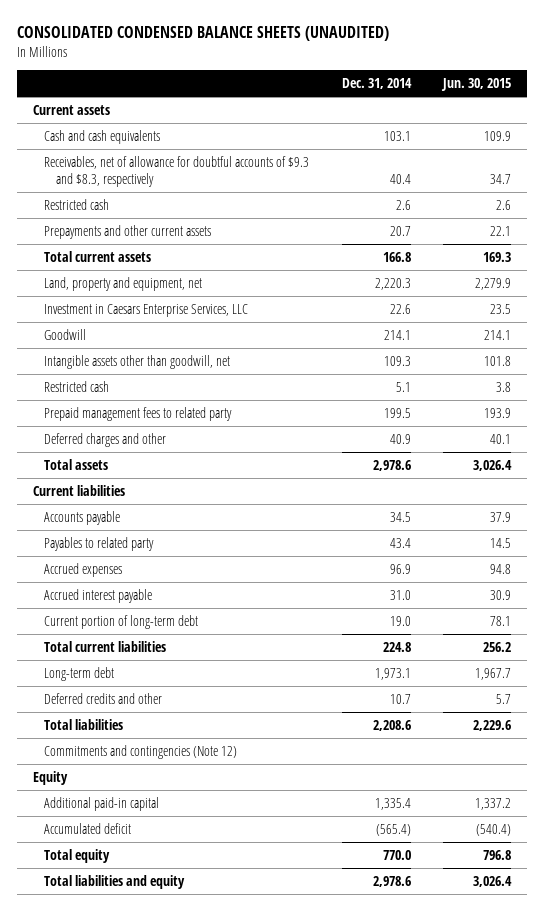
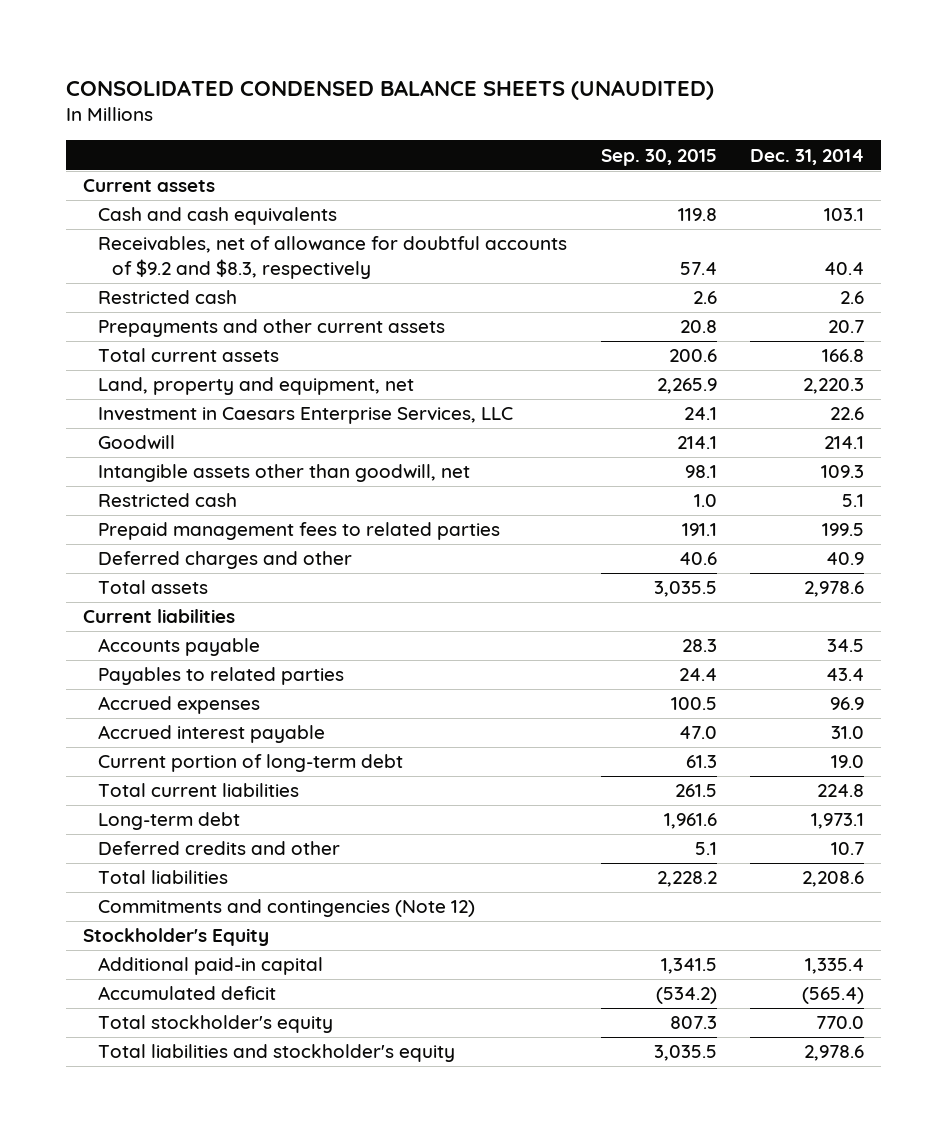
[441,78,512,92] Jun. 30, 2015 -> none
none -> [600,148,717,166] Sep. 30, 2015
[44,155,310,188] Receivables, net of allowance for doubtful accounts of $9.3 and $8.3, respectively -> [97,236,567,279] Receivables, net of allowance for doubtful accounts of $9.2 and $8.3, respectively
[44,406,233,421] Prepaid management fees to related party -> [97,522,500,541] Prepaid management fees to related parties
[44,536,155,551] Payables to related party -> [97,667,344,686] Payables to related parties
[32,770,68,785] Equity -> [83,928,270,947] Stockholder's Equity
[44,848,111,863] Total equity -> [97,1015,333,1034] Total stockholder's equity
[44,874,186,889] Total liabilities and equity -> [97,1044,455,1063] Total liabilities and stockholder's equity

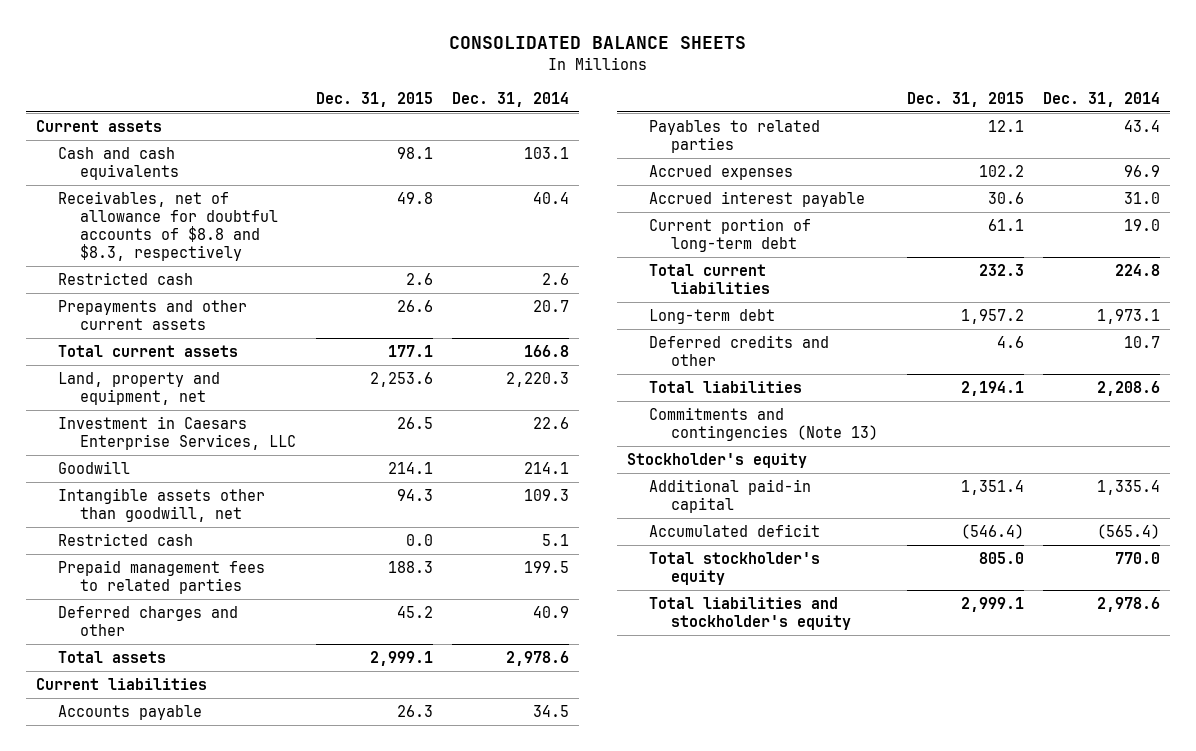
[66,79,715,100] CONSOLIDATED CONDENSED BALANCE SHEETS (UNAUDITED) -> [449,36,747,50] CONSOLIDATED BALANCE SHEETS
[600,148,717,166] Sep. 30, 2015 -> none
none -> [315,91,433,107] Dec. 31, 2015
[97,236,567,279] Receivables, net of allowance for doubtful accounts of $9.2 and $8.3, respectively -> [58,190,279,262] Receivables, net of allowance for doubtful accounts of $8.8 and $8.3, respectively
[97,899,475,918] Commitments and contingencies (Note 12) -> [649,406,879,441] Commitments and contingencies (Note 13)
[83,928,270,947] Stockholder's Equity -> [626,452,807,468] Stockholder's equity

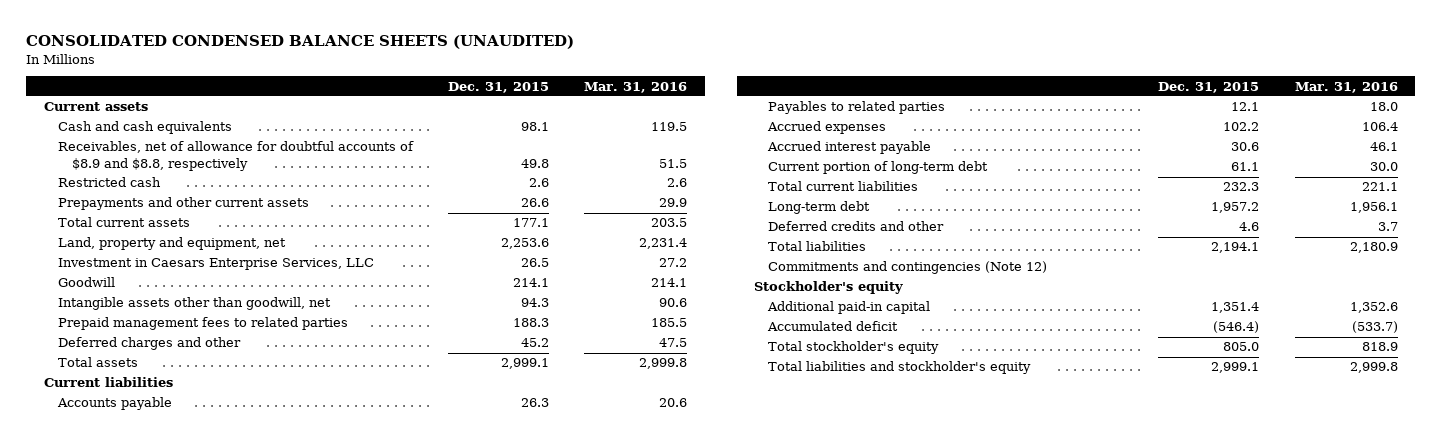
[449,36,747,50] CONSOLIDATED BALANCE SHEETS -> [26,35,575,50] CONSOLIDATED CONDENSED BALANCE SHEETS (UNAUDITED)
[452,91,570,107] Dec. 31, 2014 -> none
none -> [584,81,688,93] Mar. 31, 2016
[58,190,279,262] Receivables, net of allowance for doubtful accounts of $8.8 and $8.3, respectively -> [57,141,414,171] Receivables, net of allowance for doubtful accounts of $8.9 and $8.8, respectively
[58,532,194,546] Restricted cash -> none
[649,406,879,441] Commitments and contingencies (Note 13) -> [768,261,1048,275] Commitments and contingencies (Note 12)

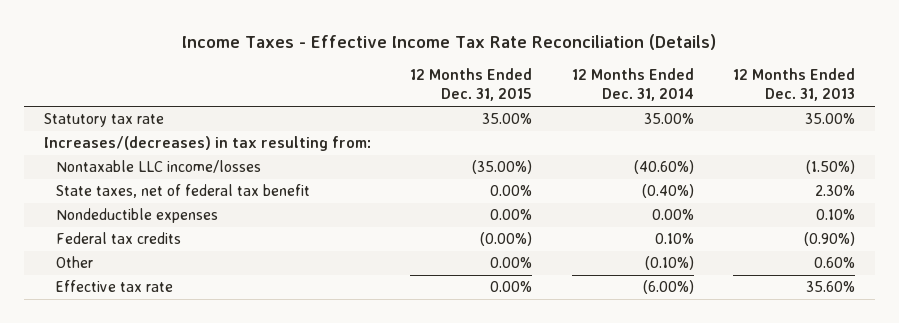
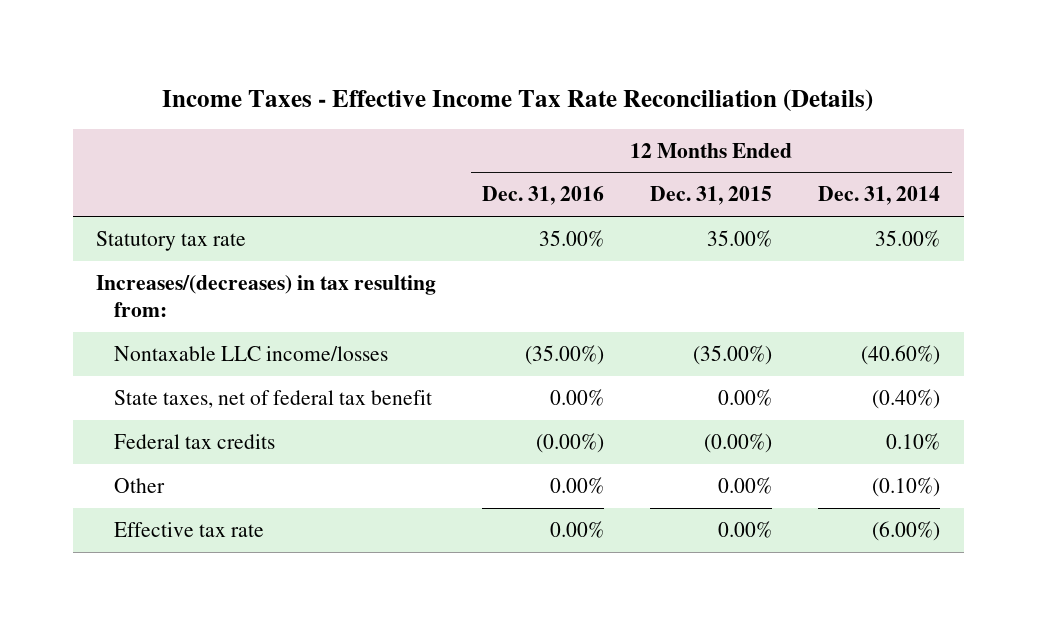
[733,68,856,102] 12 Months Ended Dec. 31, 2013 -> none
none -> [482,186,605,206] Dec. 31, 2016
[55,208,218,224] Nondeductible expenses -> none

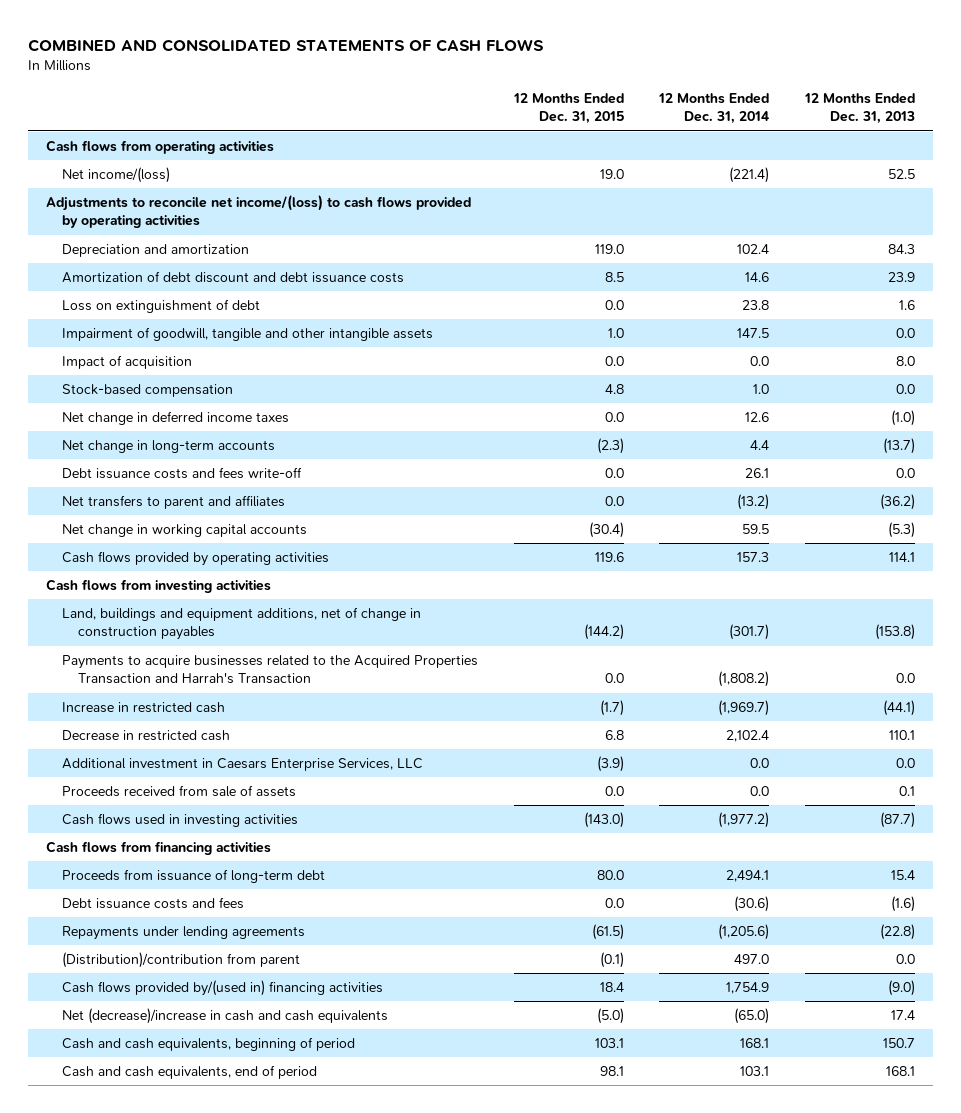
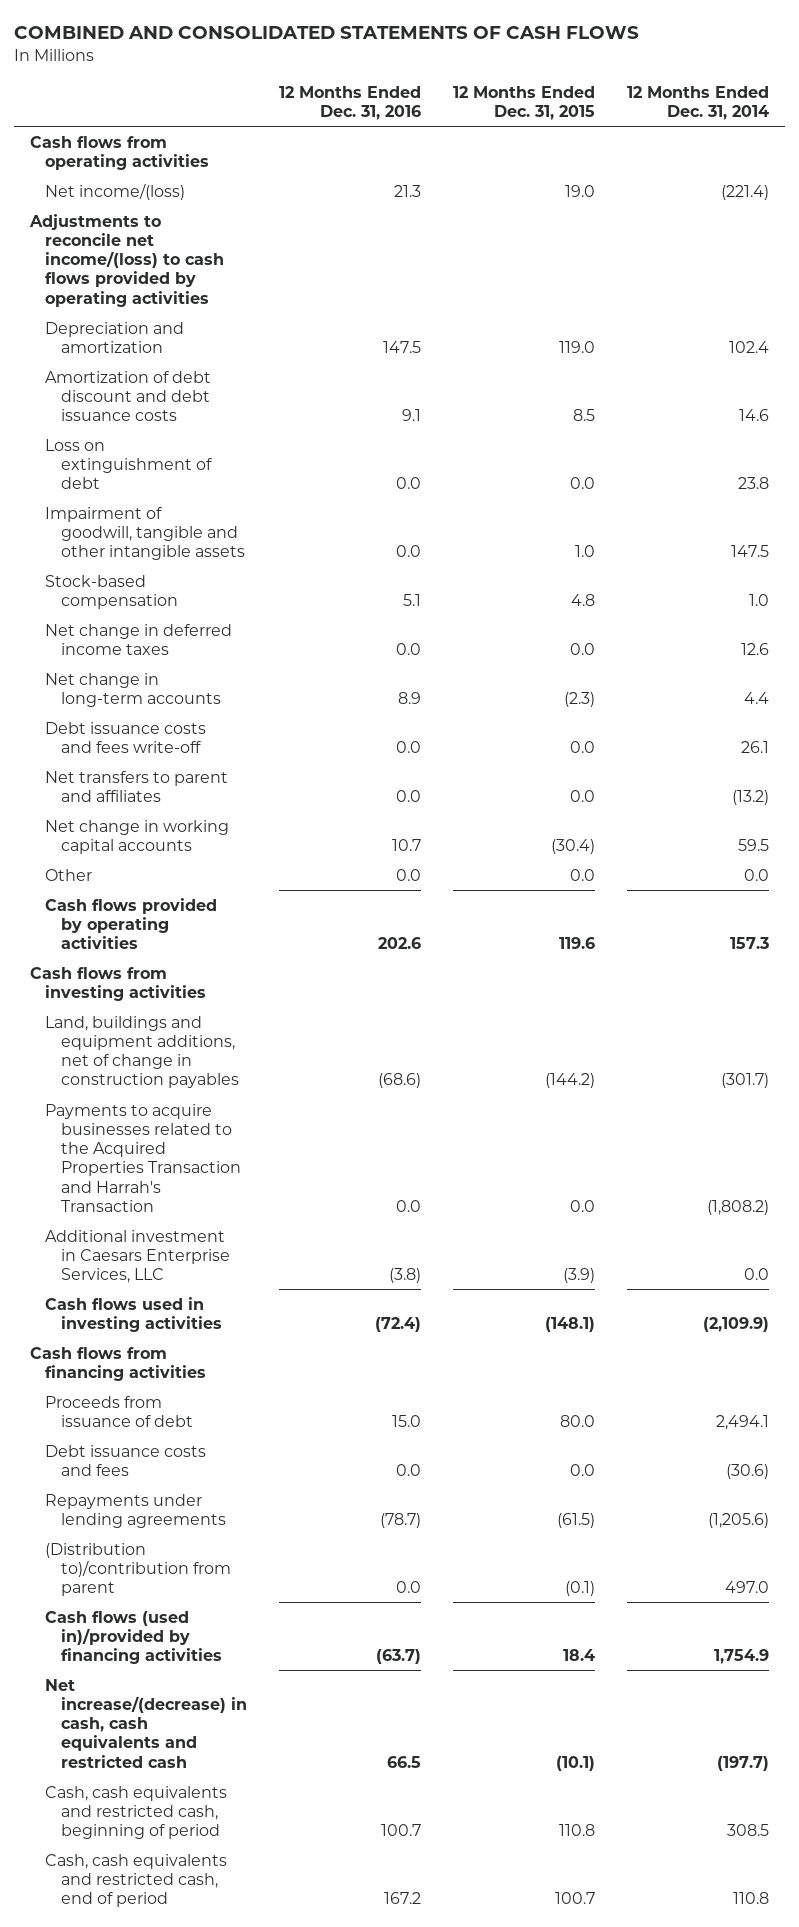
[804,93,916,125] 12 Months Ended Dec. 31, 2013 -> none
none -> [278,85,421,120] 12 Months Ended Dec. 31, 2016
[62,354,193,369] Impact of acquisition -> none
none -> [45,868,93,881] Other
[62,701,226,713] Increase in restricted cash -> none
[62,729,231,741] Decrease in restricted cash -> none
[62,784,297,797] Proceeds received from sale of assets -> none
[583,811,624,828] (143.0) -> [544,1316,595,1332] (148.1)
[718,811,770,828] (1,977.2) -> [702,1316,769,1332] (2,109.9)
[62,868,326,883] Proceeds from issuance of long-term debt -> [45,1395,193,1427] Proceeds from issuance of debt
[62,951,301,968] (Distribution)/contribution from parent -> [45,1542,231,1597] (Distribution to)/contribution from parent
[62,979,384,996] Cash flows provided by/(used in) financing activities -> [45,1610,222,1665] Cash flows (used in)/provided by financing activities
[62,1007,389,1024] Net (decrease)/increase in cash and cash equivalents -> [45,1678,247,1768] Net increase/(decrease) in cash, cash equivalents and restricted cash
[596,1007,624,1024] (5.0) -> [555,1755,595,1771] (10.1)
[734,1007,770,1024] (65.0) -> [716,1755,769,1771] (197.7)
[62,1036,356,1051] Cash and cash equivalents, beginning of period -> [45,1785,228,1840] Cash, cash equivalents and restricted cash, beginning of period
[594,1037,624,1048] 103.1 -> [558,1824,595,1837] 110.8
[740,1037,770,1048] 168.1 -> [726,1824,769,1837] 308.5
[62,1064,318,1079] Cash and cash equivalents, end of period -> [45,1853,228,1908] Cash, cash equivalents and restricted cash, end of period
[599,1065,624,1076] 98.1 -> [554,1892,595,1905] 100.7
[740,1065,770,1076] 103.1 -> [732,1892,769,1905] 110.8

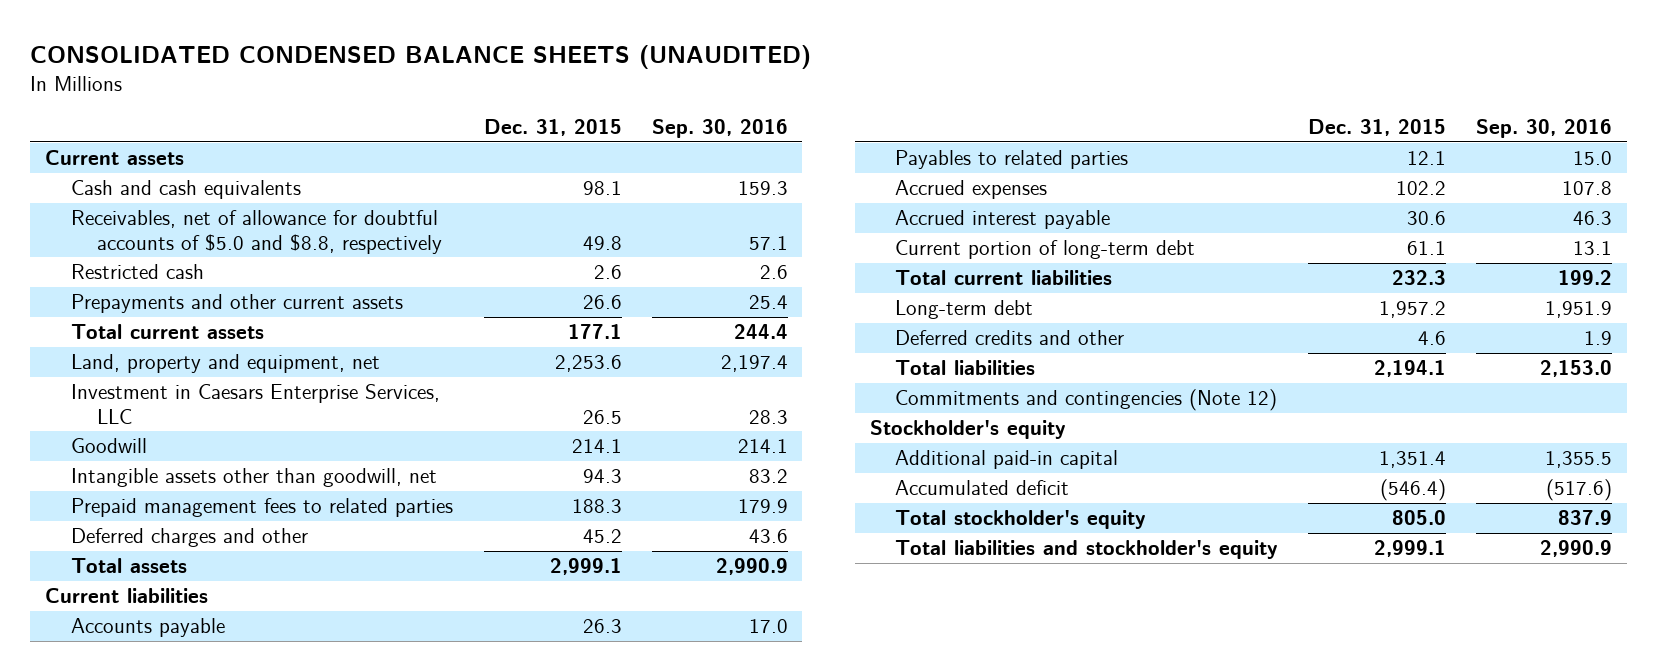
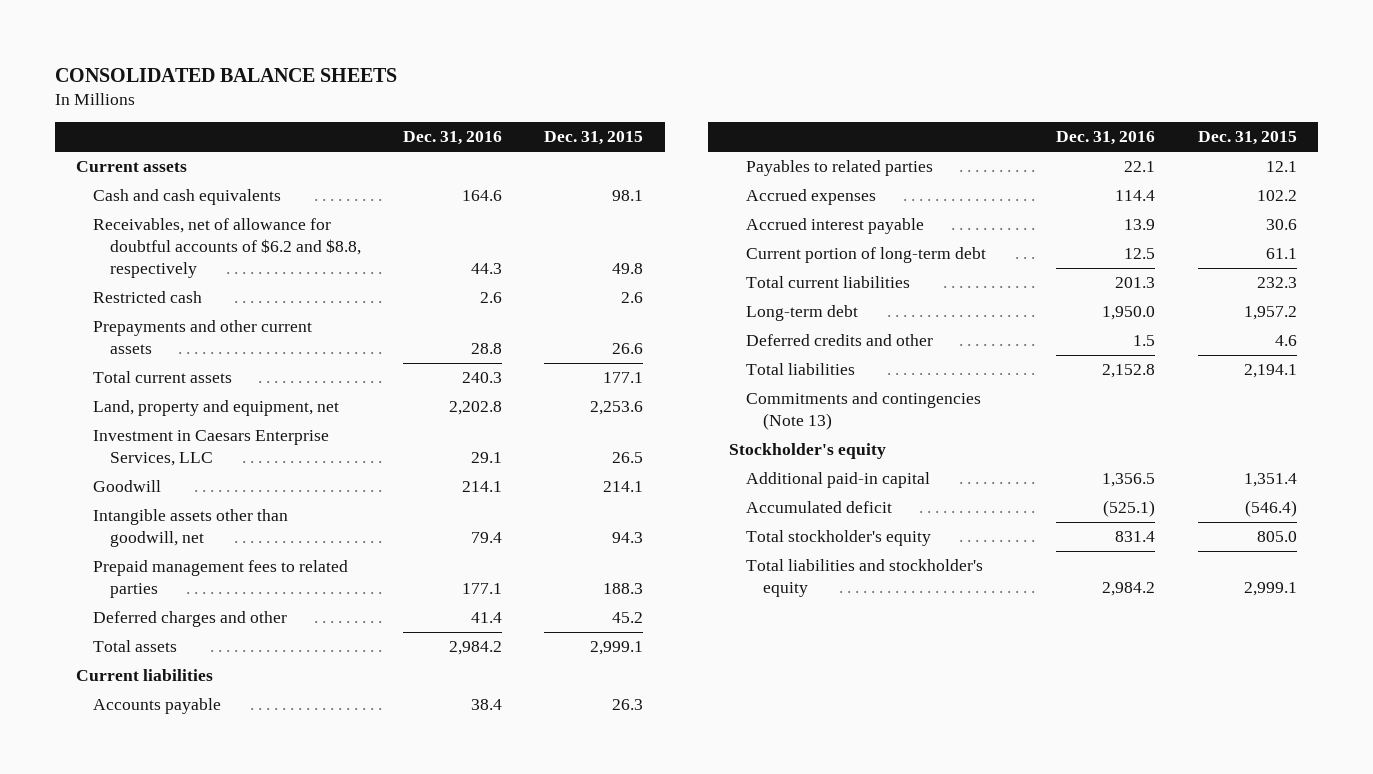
[30,44,812,69] CONSOLIDATED CONDENSED BALANCE SHEETS (UNAUDITED) -> [54,67,397,82] CONSOLIDATED BALANCE SHEETS
[651,119,788,139] Sep. 30, 2016 -> none
none -> [402,131,502,146] Dec. 31, 2016
[70,210,442,254] Receivables, net of allowance for doubtful accounts of $5.0 and $8.8, respectively -> [92,218,361,278] Receivables, net of allowance for doubtful accounts of $6.2 and $8.8, respectively
[895,389,1278,412] Commitments and contingencies (Note 12) -> [745,392,981,430] Commitments and contingencies (Note 13)

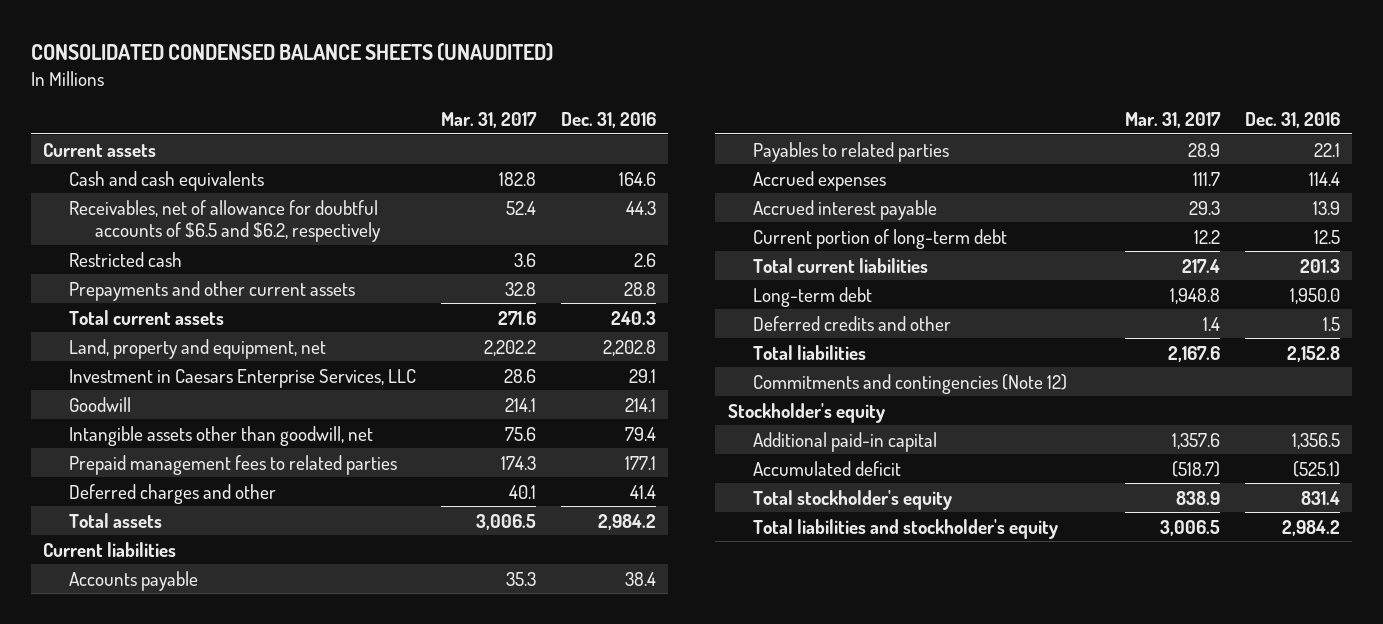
[54,67,397,82] CONSOLIDATED BALANCE SHEETS -> [30,43,553,62] CONSOLIDATED CONDENSED BALANCE SHEETS (UNAUDITED)
[544,131,644,146] Dec. 31, 2015 -> none
none -> [440,111,537,128] Mar. 31, 2017
[92,218,361,278] Receivables, net of allowance for doubtful accounts of $6.2 and $8.8, respectively -> [68,199,381,242] Receivables, net of allowance for doubtful accounts of $6.5 and $6.2, respectively
[745,392,981,430] Commitments and contingencies (Note 13) -> [753,373,1068,394] Commitments and contingencies (Note 12)

